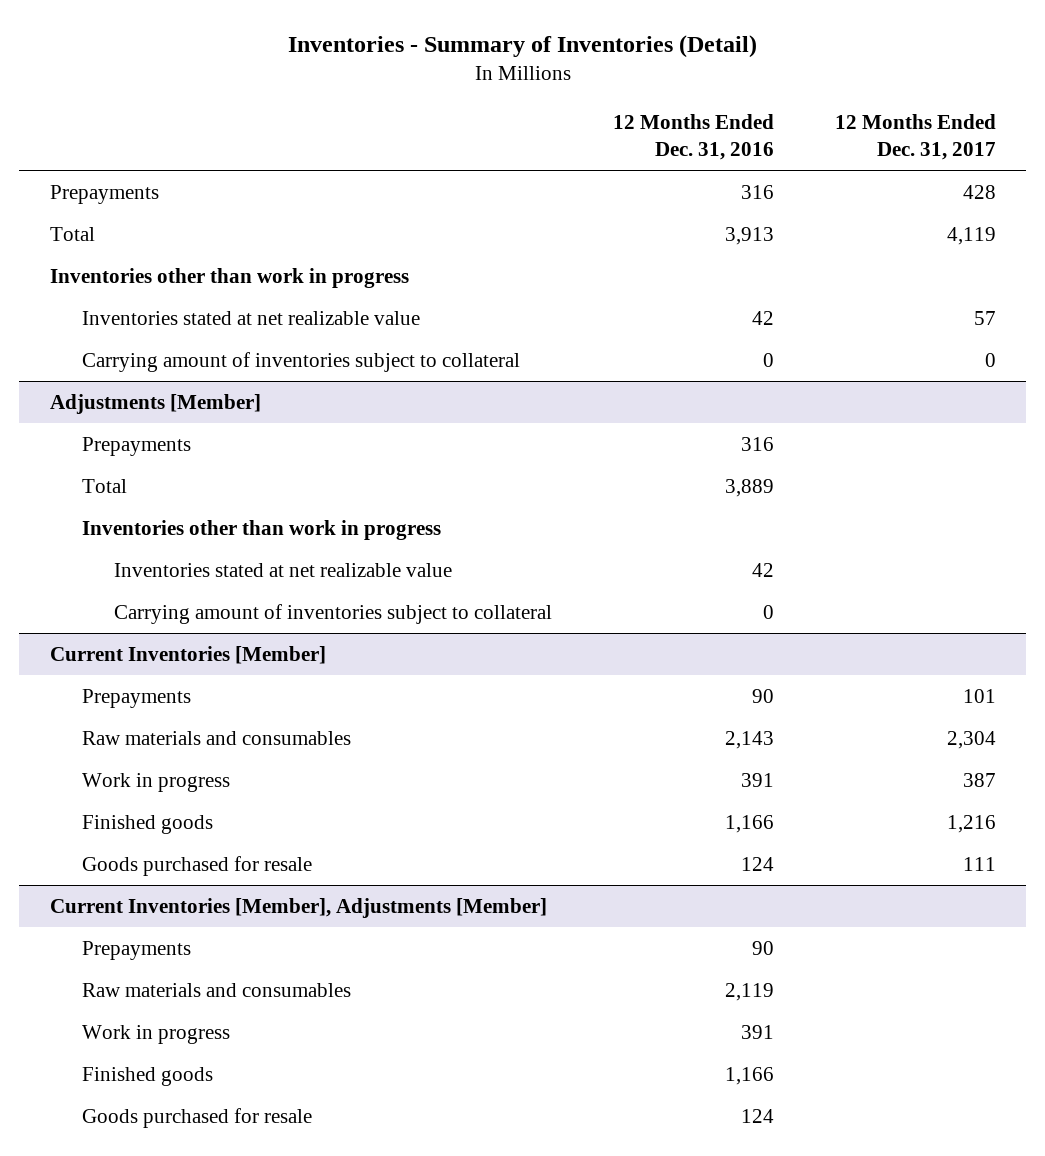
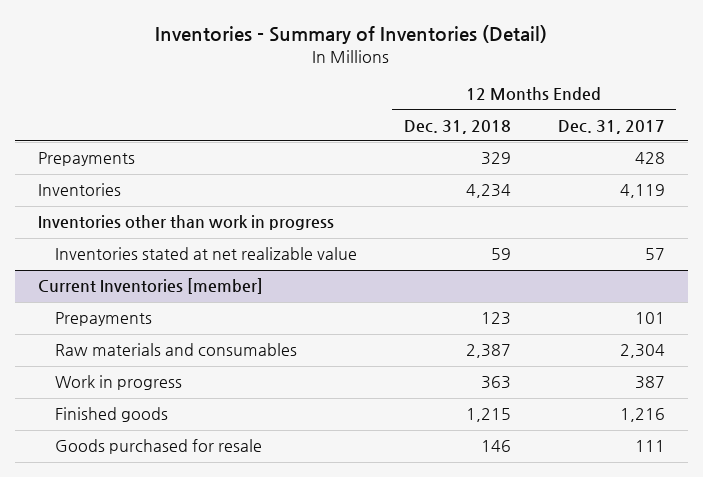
[612,113,774,160] 12 Months Ended Dec. 31, 2016 -> none
none -> [403,119,511,134] Dec. 31, 2018
[49,227,95,242] Total -> [38,183,122,197] Inventories
[81,352,520,373] Carrying amount of inventories subject to collateral -> none
[49,394,261,415] Adjustments [Member] -> none
[81,437,191,457] Prepayments -> none
[81,479,127,494] Total -> none
[81,520,441,541] Inventories other than work in progress -> none
[113,563,452,578] Inventories stated at net realizable value -> none
[113,604,552,625] Carrying amount of inventories subject to collateral -> none
[49,646,326,665] Current Inventories [Member] -> [38,278,264,295] Current Inventories [member]
[49,898,547,919] Current Inventories [Member], Adjustments [Member] -> none
[81,941,191,961] Prepayments -> none
[81,983,351,998] Raw materials and consumables -> none
[81,1025,230,1045] Work in progress -> none
[81,1067,213,1087] Finished goods -> none
[81,1108,312,1129] Goods purchased for resale -> none

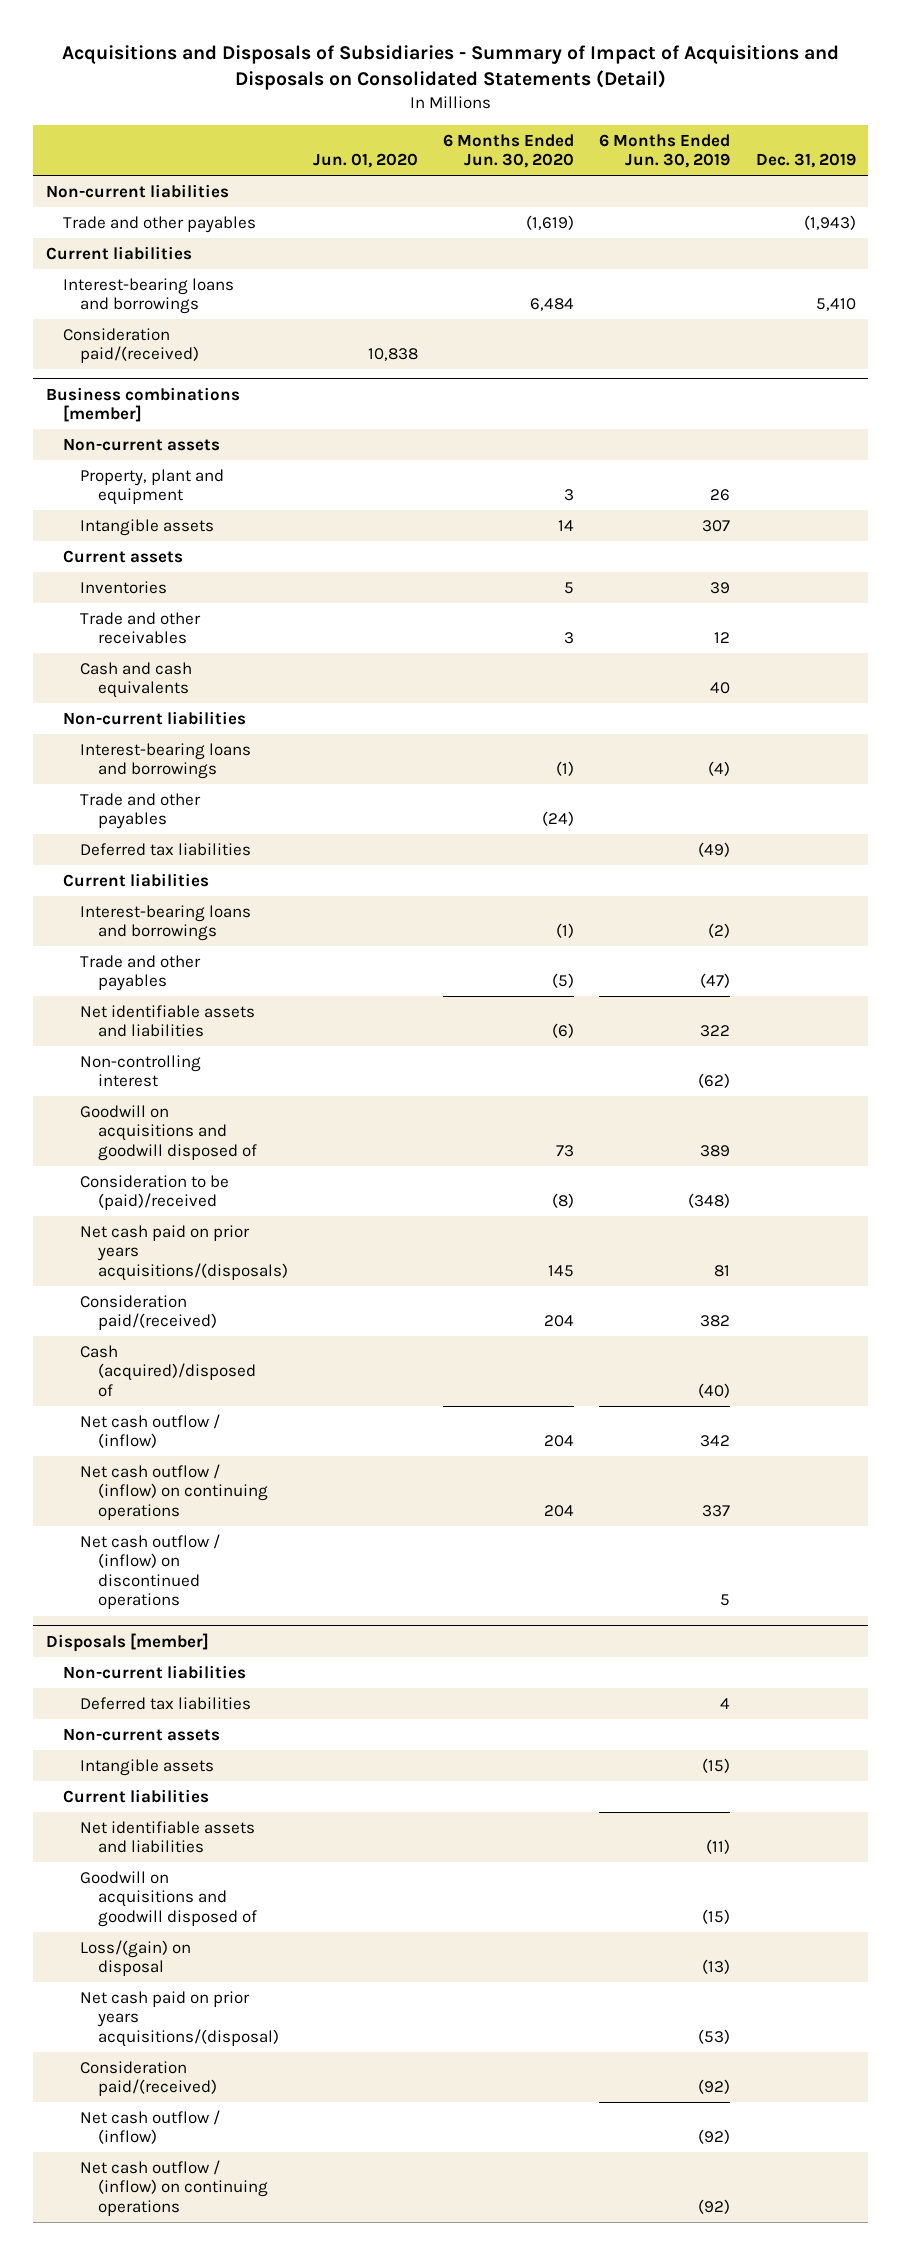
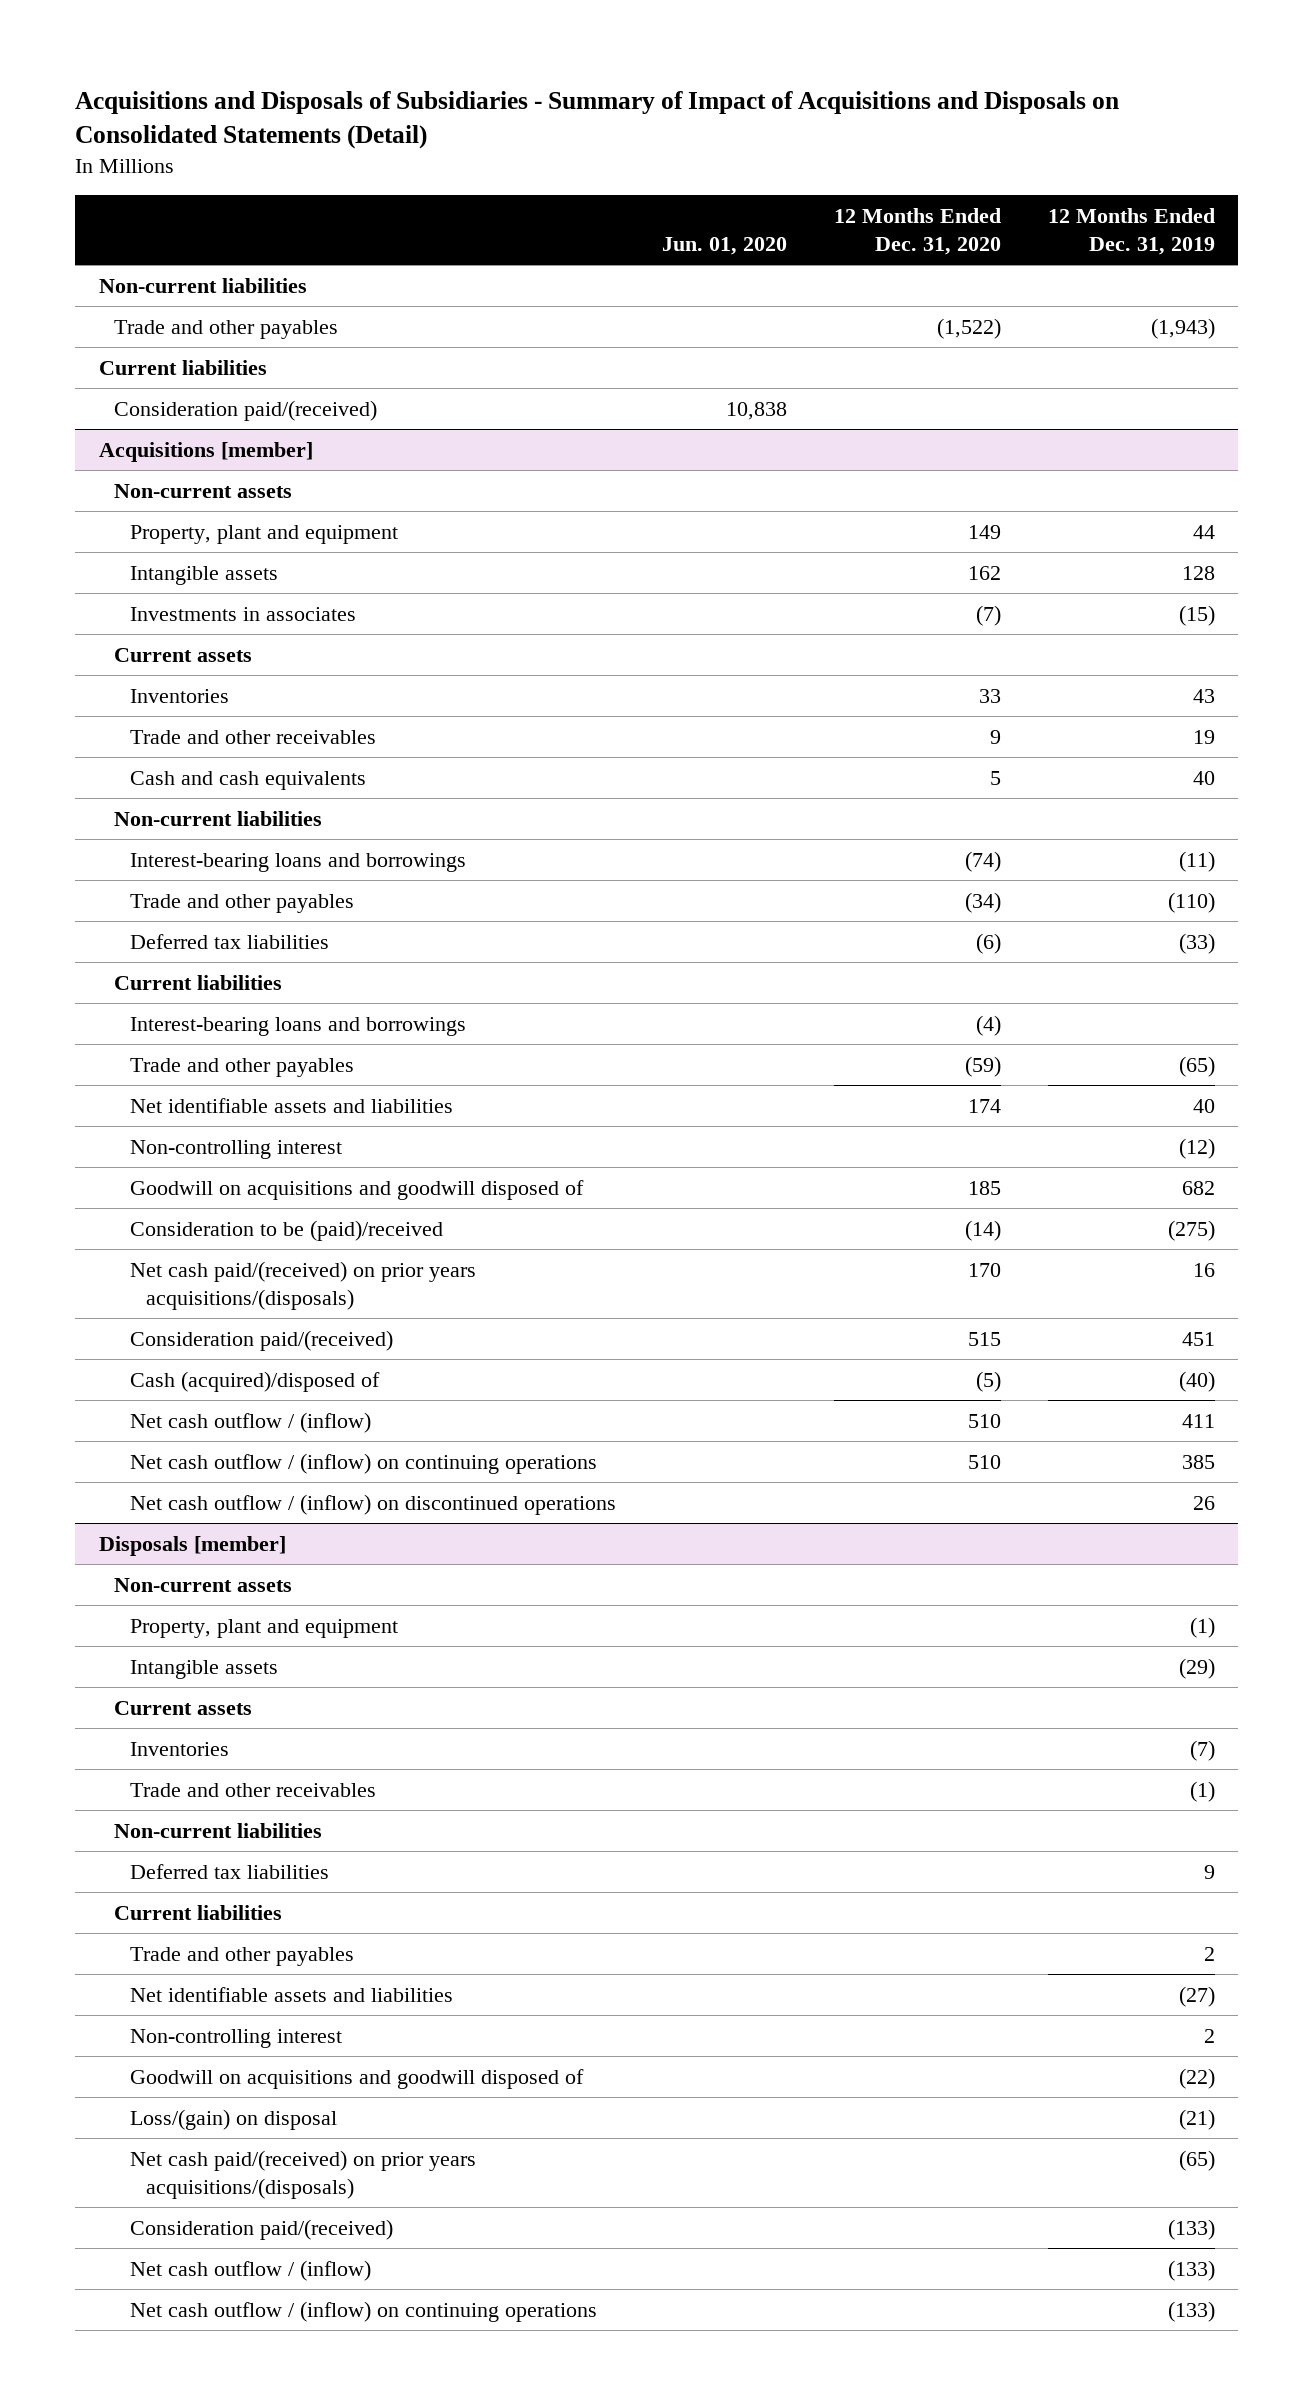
[443,133,575,169] 6 Months Ended Jun. 30, 2020 -> none
[599,133,731,169] 6 Months Ended Jun. 30, 2019 -> none
[755,153,856,169] Dec. 31, 2019 -> none
none -> [834,207,1002,255] 12 Months Ended Dec. 31, 2020
none -> [1047,207,1215,255] 12 Months Ended Dec. 31, 2019
[63,277,235,315] Interest-bearing loans and borrowings -> none
[45,386,240,423] Business combinations [member] -> [98,441,313,462] Acquisitions [member]
none -> [129,606,356,621] Investments in associates
[80,1224,288,1281] Net cash paid on prior years acquisitions/(disposals) -> [129,1260,476,1310] Net cash paid/(received) on prior years acquisitions/(disposals)
none -> [129,1618,398,1638] Property, plant and equipment
none -> [114,1700,253,1715] Current assets
none -> [129,1741,229,1756] Inventories
none -> [129,1782,376,1797] Trade and other receivables
[63,1664,247,1679] Non-current liabilities -> [114,1822,323,1838] Non-current liabilities
[80,1696,252,1710] Deferred tax liabilities -> [129,1863,329,1879] Deferred tax liabilities
none -> [129,1946,354,1966] Trade and other payables
none -> [129,2028,342,2048] Non-controlling interest
[80,1990,279,2047] Net cash paid on prior years acquisitions/(disposal) -> [129,2149,476,2199] Net cash paid/(received) on prior years acquisitions/(disposals)

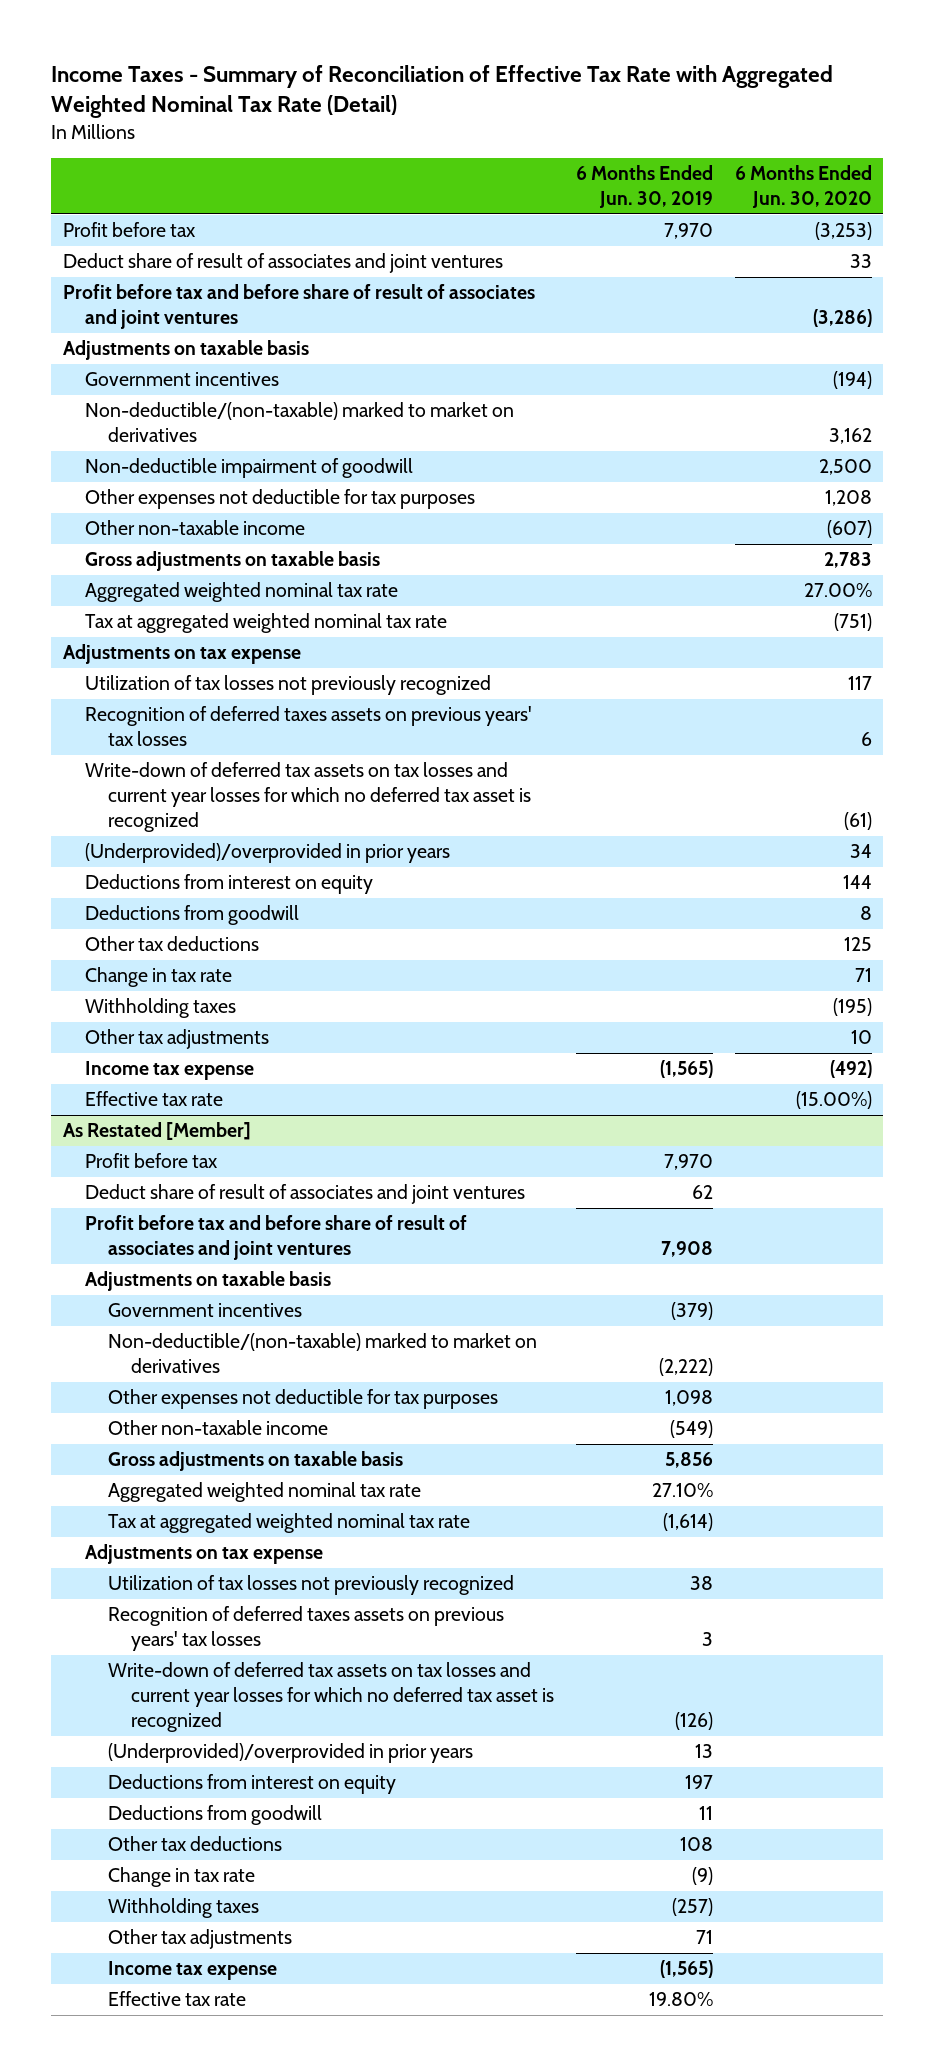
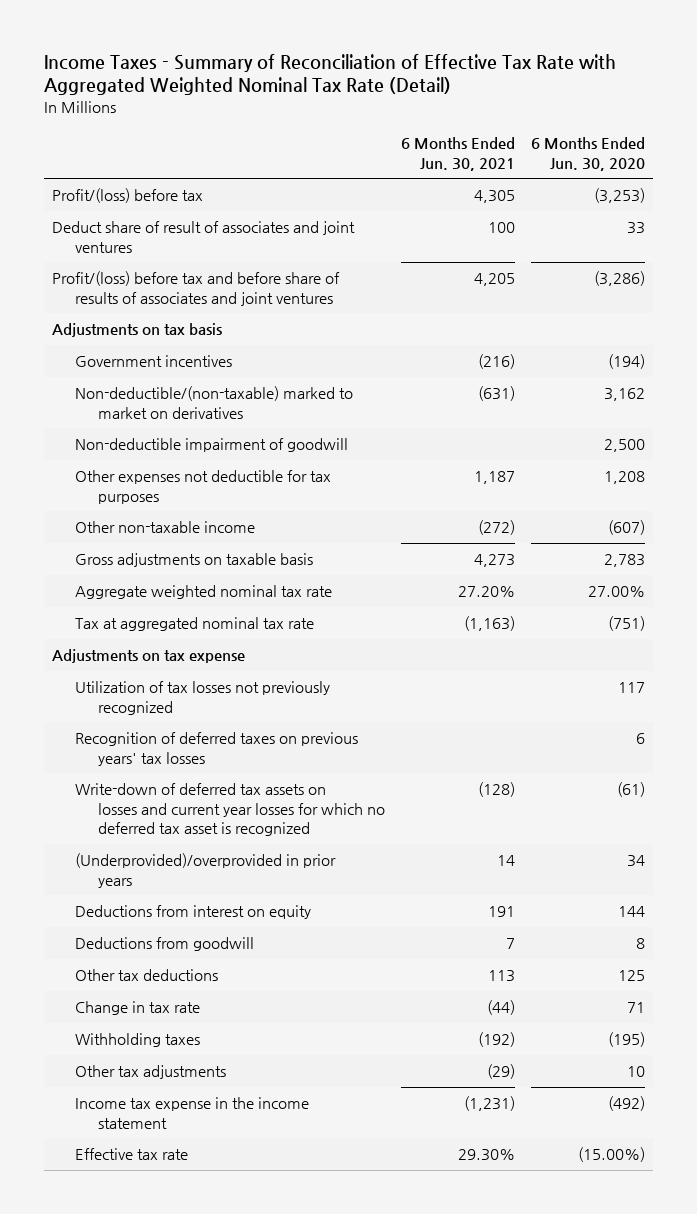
[575,165,713,209] 6 Months Ended Jun. 30, 2019 -> none
none -> [401,137,516,171] 6 Months Ended Jun. 30, 2021
[62,222,196,238] Profit before tax -> [51,188,203,204] Profit/(loss) before tax
[62,284,535,330] Profit before tax and before share of result of associates and joint ventures -> [51,271,340,306] Profit/(loss) before tax and before share of results of associates and joint ventures
[62,340,309,361] Adjustments on taxable basis -> [51,323,222,338] Adjustments on tax basis
[85,582,399,603] Aggregated weighted nominal tax rate -> [75,585,333,600] Aggregate weighted nominal tax rate
[85,613,448,634] Tax at aggregated weighted nominal tax rate -> [75,617,315,632] Tax at aggregated nominal tax rate
[85,706,533,747] Recognition of deferred taxes assets on previous years' tax losses -> [75,732,359,766] Recognition of deferred taxes on previous years' tax losses
[85,762,532,833] Write-down of deferred tax assets on tax losses and current year losses for which no deferred tax asset is recognized -> [75,783,386,837] Write-down of deferred tax assets on losses and current year losses for which no deferred tax asset is recognized
[85,1061,255,1081] Income tax expense -> [75,1097,310,1129] Income tax expense in the income statement
[62,1122,251,1141] As Restated [Member] -> none
[85,1153,219,1169] Profit before tax -> none
[85,1184,526,1205] Deduct share of result of associates and joint ventures -> none
[85,1215,468,1261] Profit before tax and before share of result of associates and joint ventures -> none
[85,1271,332,1292] Adjustments on taxable basis -> none
[108,1303,303,1318] Government incentives -> none
[108,1333,538,1374] Non-deductible/(non-taxable) marked to market on derivatives -> none
[108,1389,499,1410] Other expenses not deductible for tax purposes -> none
[108,1420,329,1436] Other non-taxable income -> none
[108,1451,404,1472] Gross adjustments on taxable basis -> none
[108,1482,422,1503] Aggregated weighted nominal tax rate -> none
[108,1513,471,1534] Tax at aggregated weighted nominal tax rate -> none
[85,1544,324,1565] Adjustments on tax expense -> none
[108,1575,515,1596] Utilization of tax losses not previously recognized -> none
[108,1606,505,1652] Recognition of deferred taxes assets on previous years' tax losses -> none
[108,1662,554,1733] Write-down of deferred tax assets on tax losses and current year losses for which no deferred tax asset is recognized -> none
[108,1743,474,1764] (Underprovided)/overprovided in prior years -> none
[108,1774,397,1795] Deductions from interest on equity -> none
[108,1805,323,1826] Deductions from goodwill -> none
[108,1836,283,1852] Other tax deductions -> none
[108,1867,256,1888] Change in tax rate -> none
[108,1898,260,1919] Withholding taxes -> none
[108,1929,293,1950] Other tax adjustments -> none
[108,1961,278,1981] Income tax expense -> none
[108,1991,247,2007] Effective tax rate -> none

